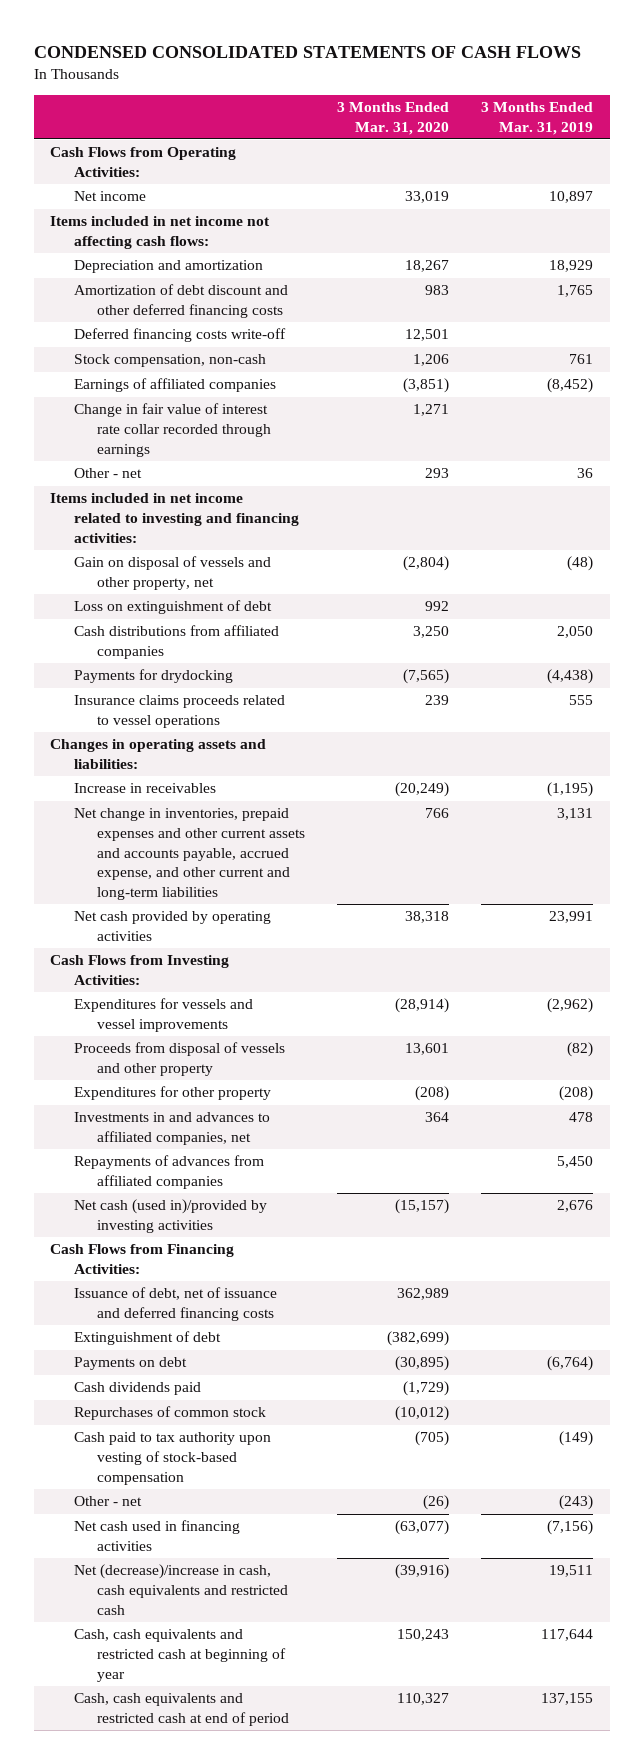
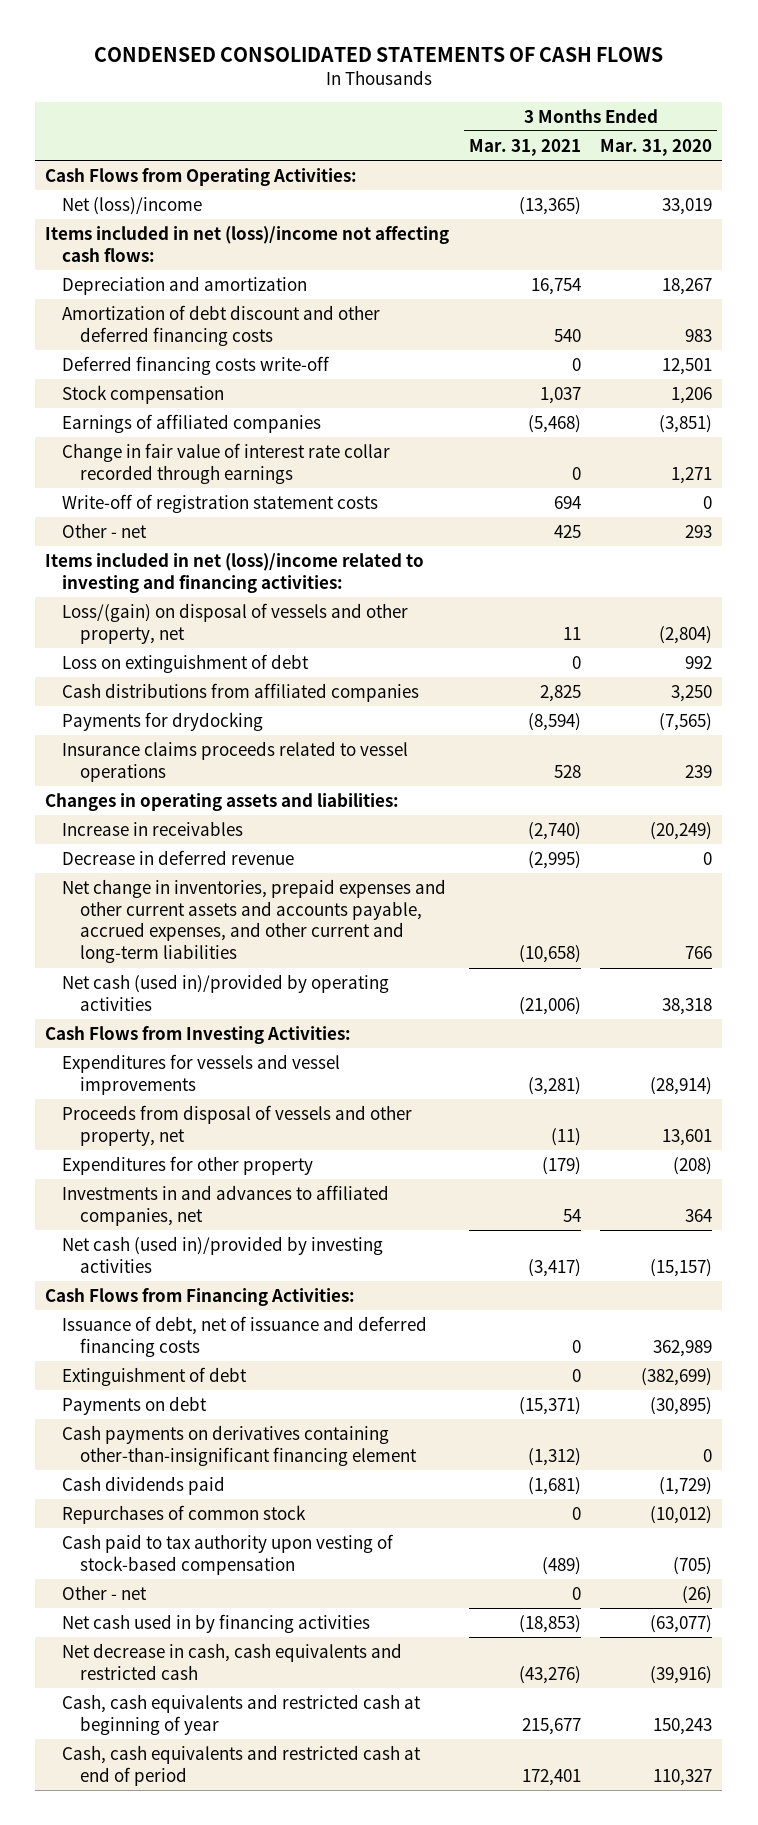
[481,101,594,135] 3 Months Ended Mar. 31, 2019 -> none
none -> [468,138,581,156] Mar. 31, 2021
[73,191,146,202] Net income -> [62,196,203,215] Net (loss)/income
[50,216,271,250] Items included in net income not affecting cash flows: -> [45,225,450,262] Items included in net (loss)/income not affecting cash flows:
[73,354,266,368] Stock compensation, non-cash -> [62,384,225,404] Stock compensation
none -> [62,493,379,513] Write-off of registration statement costs
[50,493,299,543] Items included in net income related to investing and financing activities: -> [45,552,425,593] Items included in net (loss)/income related to investing and financing activities:
[73,556,271,591] Gain on disposal of vessels and other property, net -> [62,602,409,644] Loss/(gain) on disposal of vessels and other property, net
none -> [62,849,295,865] Decrease in deferred revenue
[73,808,305,901] Net change in inventories, prepaid expenses and other current assets and accounts payable, accrued expense, and other current and long-term liabilities -> [62,878,447,964] Net change in inventories, prepaid expenses and other current assets and accounts payable, accrued expenses, and other current and long-term liabilities
[73,911,271,942] Net cash provided by operating activities -> [62,973,390,1011] Net cash (used in)/provided by operating activities
[73,1042,285,1077] Proceeds from disposal of vessels and other property -> [62,1104,413,1146] Proceeds from disposal of vessels and other property, net
[73,1155,264,1190] Repayments of advances from affiliated companies -> none
none -> [62,1424,417,1466] Cash payments on derivatives containing other-than-insignificant financing element
[73,1520,240,1552] Net cash used in financing activities -> [62,1613,371,1633] Net cash used in by financing activities
[73,1564,288,1615] Net (decrease)/increase in cash, cash equivalents and restricted cash -> [62,1642,403,1680] Net decrease in cash, cash equivalents and restricted cash

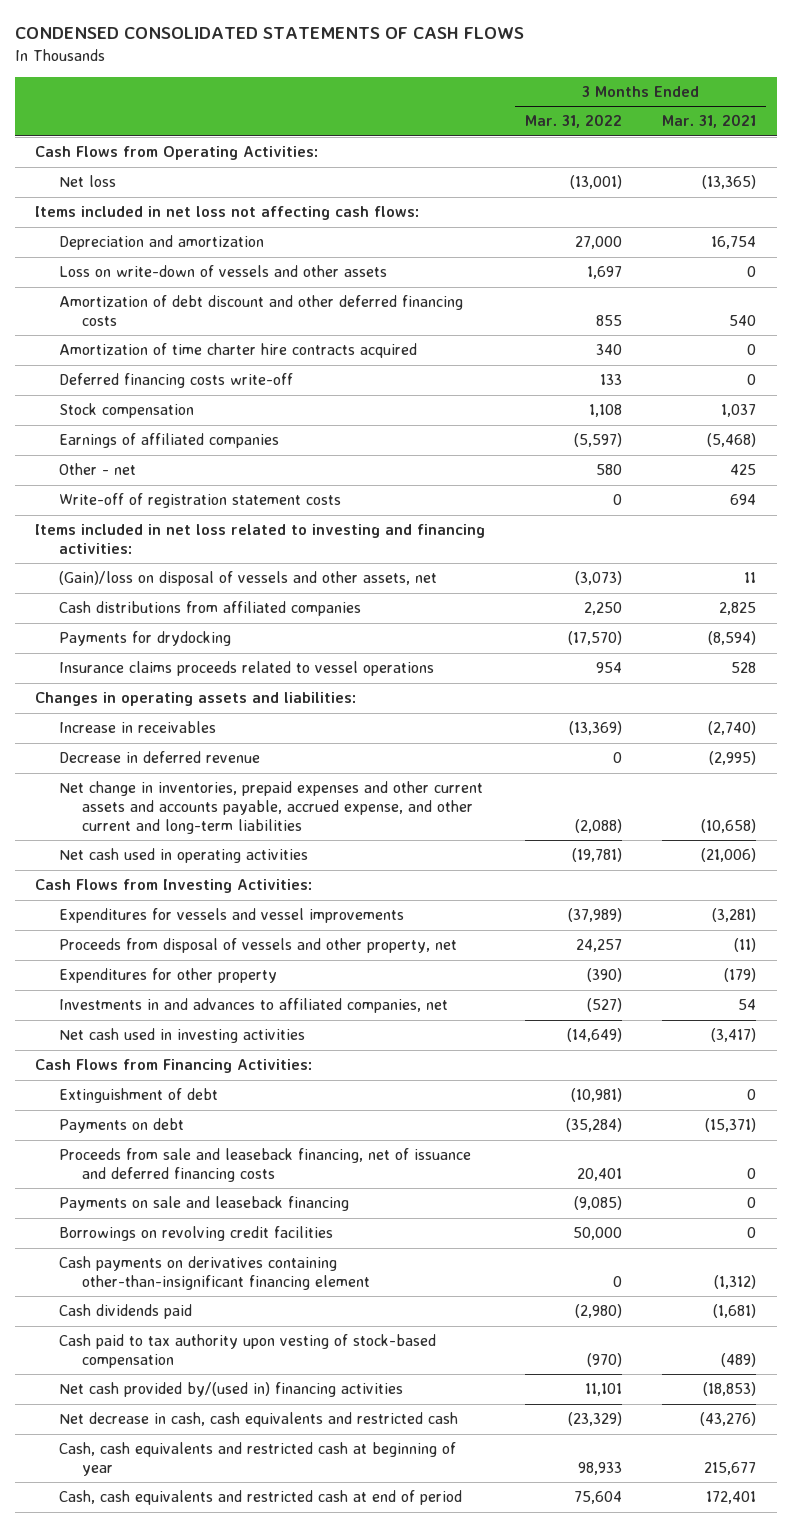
[600,138,713,156] Mar. 31, 2020 -> none
none -> [525,114,623,129] Mar. 31, 2022
[62,196,203,215] Net (loss)/income -> [58,175,116,188] Net loss
[45,225,450,262] Items included in net (loss)/income not affecting cash flows: -> [34,206,419,221] Items included in net loss not affecting cash flows:
none -> [58,265,387,278] Loss on write-down of vessels and other assets
none -> [58,343,417,359] Amortization of time charter hire contracts acquired
[62,442,391,484] Change in fair value of interest rate collar recorded through earnings -> none
[62,653,310,673] Loss on extinguishment of debt -> none
[62,493,379,513] Write-off of registration statement costs -> [58,493,341,509] Write-off of registration statement costs
[45,552,425,593] Items included in net (loss)/income related to investing and financing activities: -> [34,524,485,554] Items included in net loss related to investing and financing activities:
[62,602,409,644] Loss/(gain) on disposal of vessels and other property, net -> [58,571,437,587] (Gain)/loss on disposal of vessels and other assets, net
[62,878,447,964] Net change in inventories, prepaid expenses and other current assets and accounts payable, accrued expenses, and other current and long-term liabilities -> [58,781,483,834] Net change in inventories, prepaid expenses and other current assets and accounts payable, accrued expense, and other current and long-term liabilities
[62,973,390,1011] Net cash (used in)/provided by operating activities -> [58,848,308,864] Net cash used in operating activities
[62,1235,384,1273] Net cash (used in)/provided by investing activities -> [58,1028,305,1044] Net cash used in investing activities
[62,1315,428,1357] Issuance of debt, net of issuance and deferred financing costs -> none
none -> [58,1148,471,1182] Proceeds from sale and leaseback financing, net of issuance and deferred financing costs
none -> [58,1196,349,1212] Payments on sale and leaseback financing
none -> [58,1226,333,1242] Borrowings on revolving credit facilities
[62,1504,307,1524] Repurchases of common stock -> none
[62,1584,148,1600] Other - net -> none
[62,1613,371,1633] Net cash used in by financing activities -> [58,1382,403,1398] Net cash provided by/(used in) financing activities

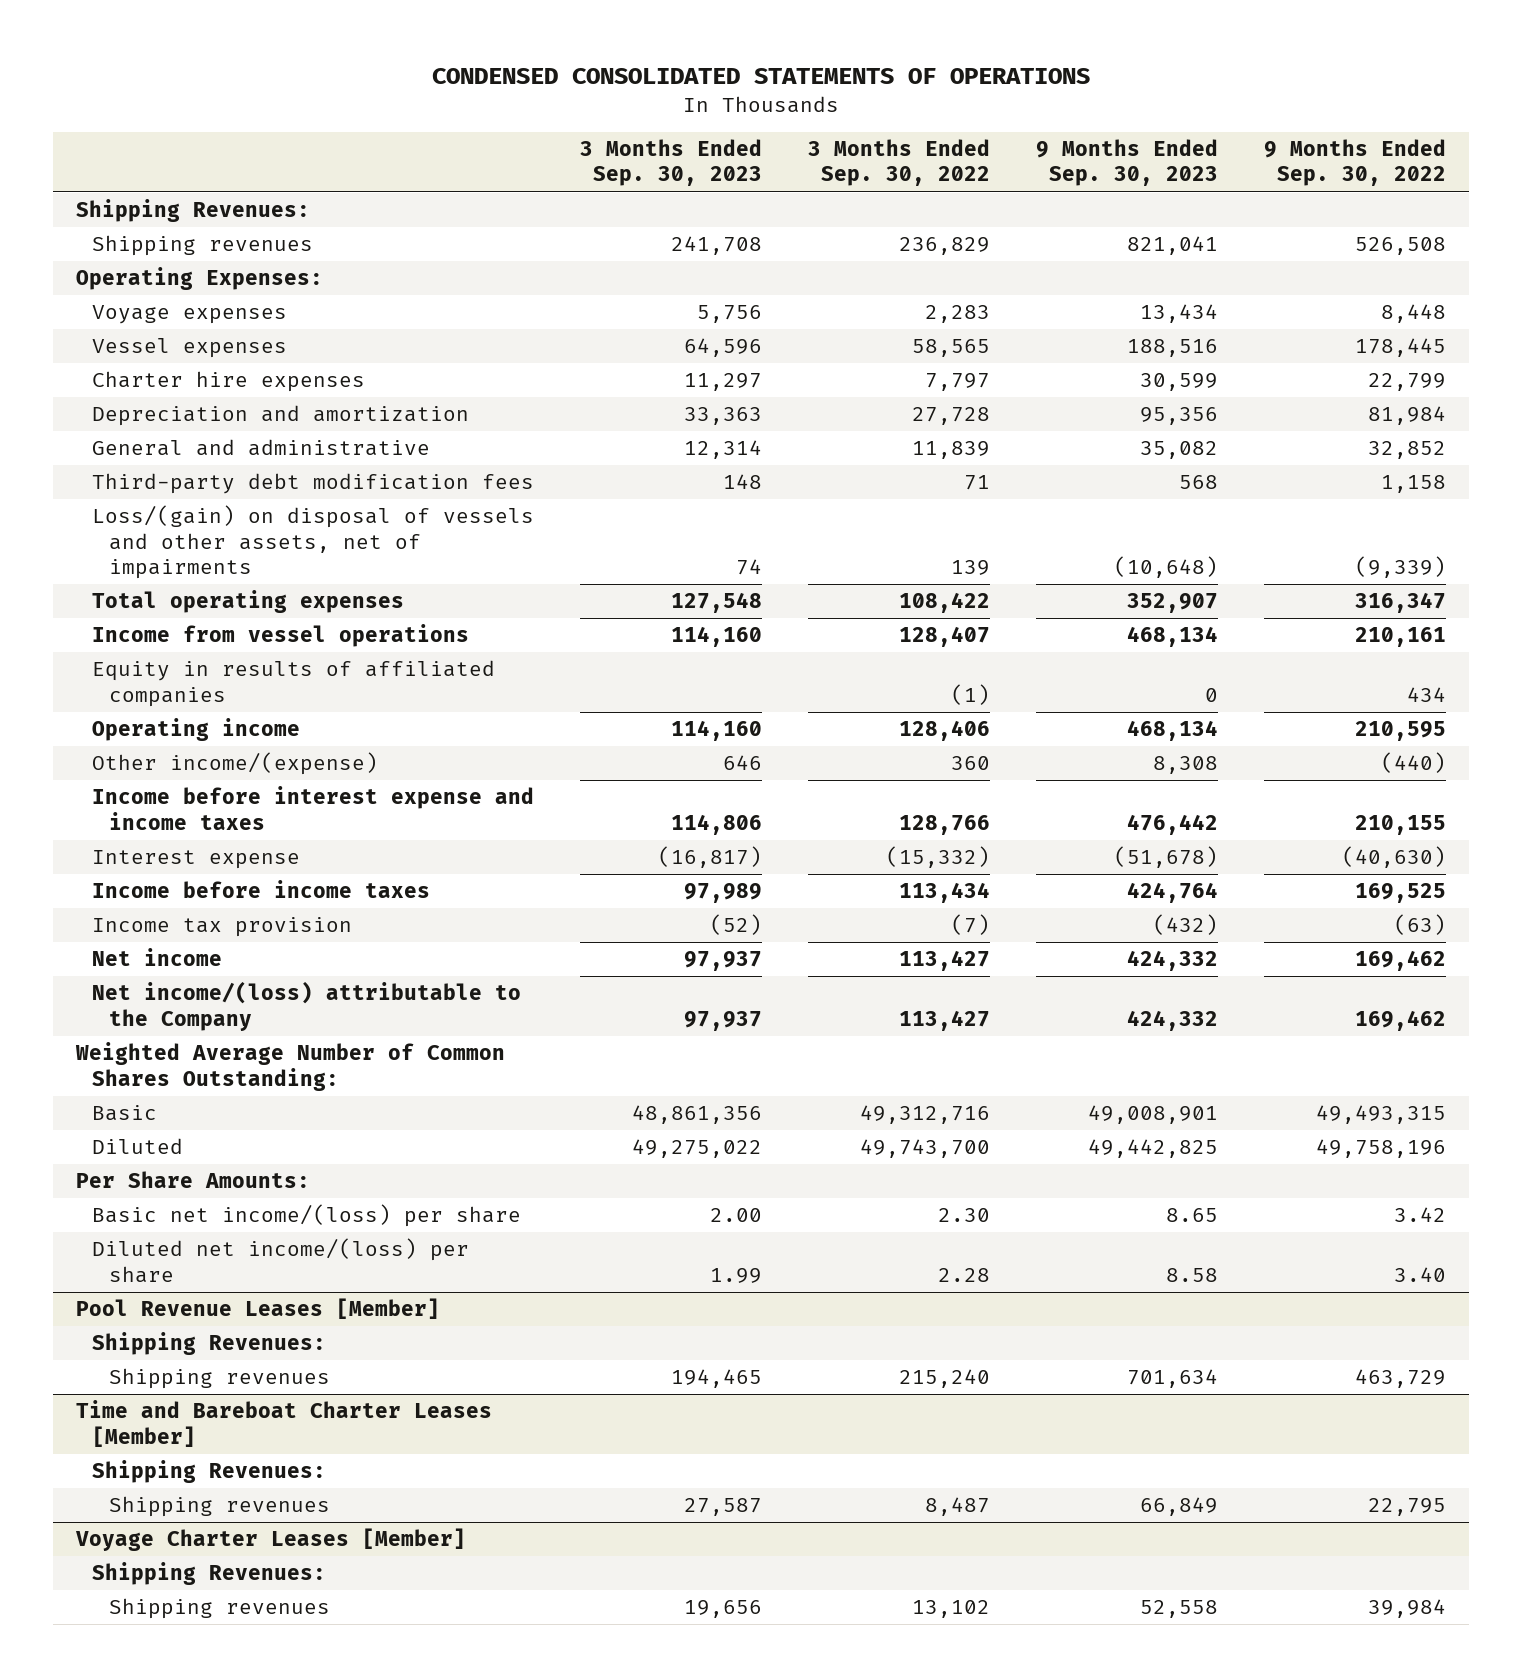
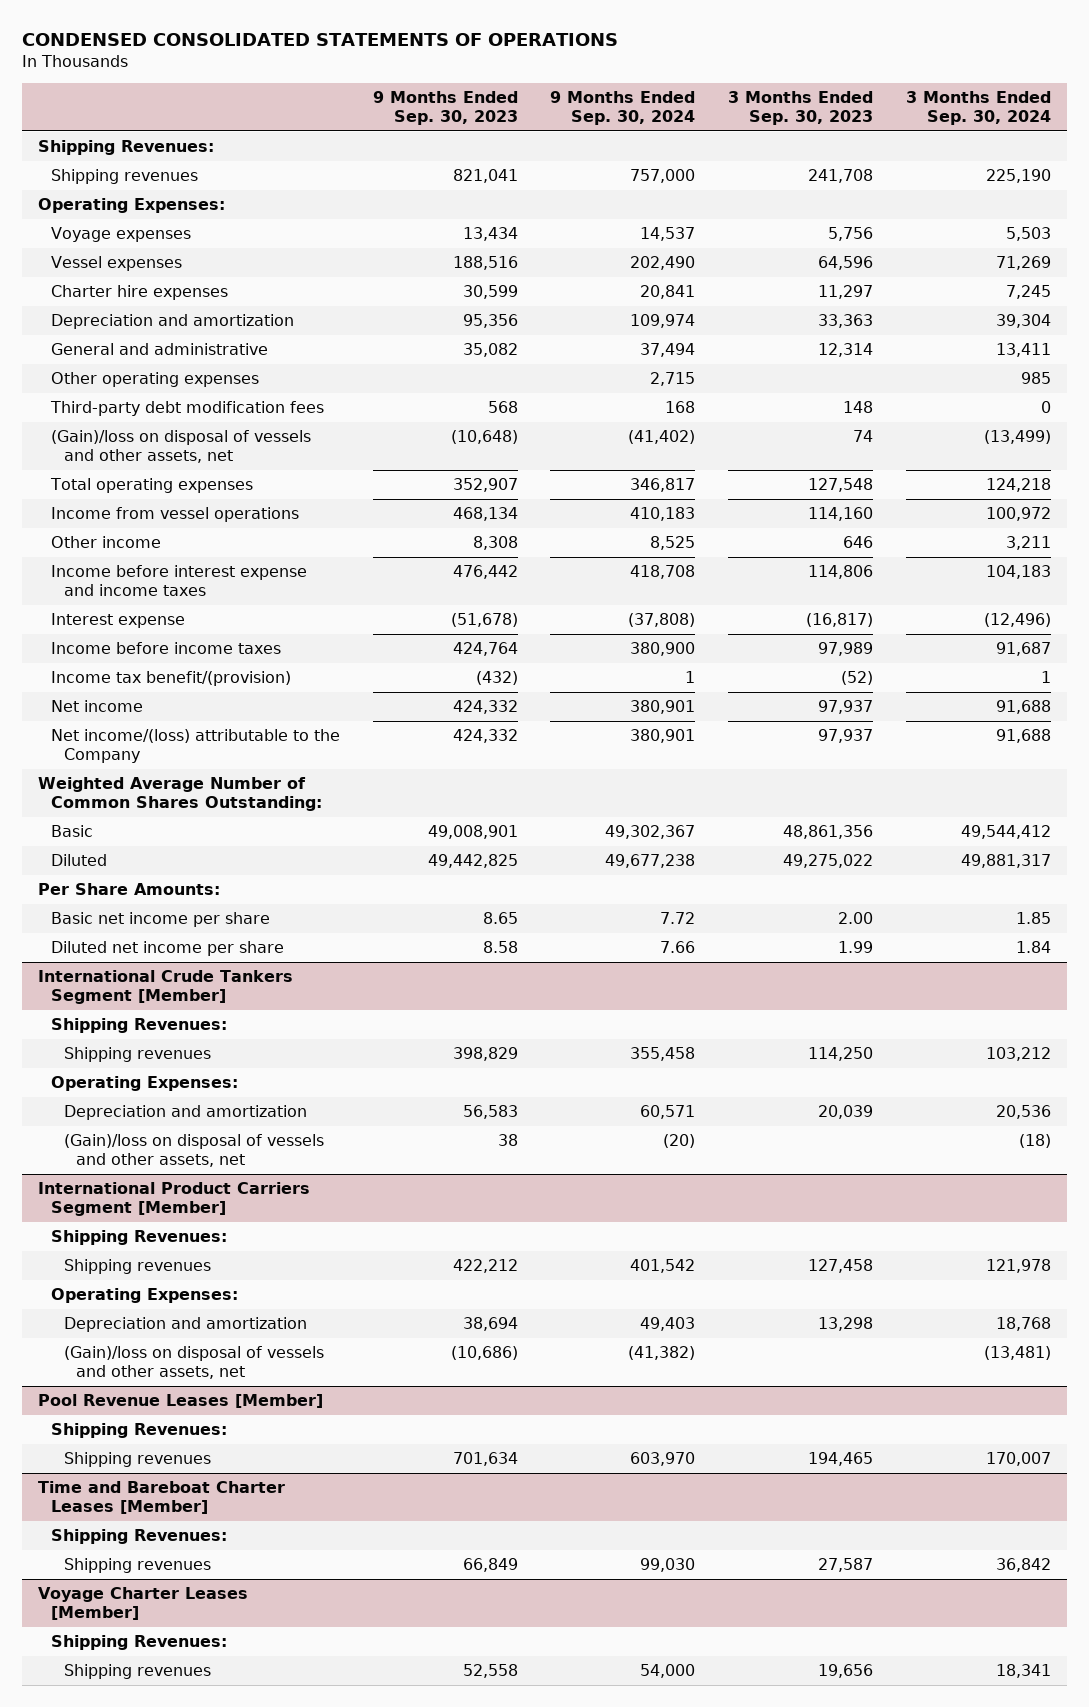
[808,139,991,187] 3 Months Ended Sep. 30, 2022 -> none
[1264,139,1447,187] 9 Months Ended Sep. 30, 2022 -> none
none -> [550,91,696,126] 9 Months Ended Sep. 30, 2024
none -> [905,91,1051,126] 3 Months Ended Sep. 30, 2024
none -> [50,372,259,388] Other operating expenses
[92,505,535,579] Loss/(gain) on disposal of vessels and other assets, net of impairments -> [50,430,311,464] (Gain)/loss on disposal of vessels and other assets, net
[92,660,496,707] Equity in results of affiliated companies -> none
[92,718,301,742] Operating income -> none
[92,752,379,776] Other income/(expense) -> [50,536,161,549] Other income
[92,917,353,938] Income tax provision -> [50,671,291,687] Income tax benefit/(provision)
[92,1204,522,1228] Basic net income/(loss) per share -> [50,912,270,928] Basic net income per share
[92,1238,470,1283] Diluted net income/(loss) per share -> [50,941,284,957] Diluted net income per share
none -> [37,970,293,1005] International Crude Tankers Segment [Member]
none -> [50,1018,227,1034] Shipping Revenues:
none -> [63,1047,211,1063] Shipping revenues
none -> [50,1076,238,1092] Operating Expenses:
none -> [63,1105,307,1121] Depreciation and amortization
none -> [63,1134,324,1168] (Gain)/loss on disposal of vessels and other assets, net
none -> [37,1182,310,1217] International Product Carriers Segment [Member]
none -> [50,1230,227,1246] Shipping Revenues:
none -> [63,1259,211,1275] Shipping revenues
none -> [50,1288,238,1304] Operating Expenses:
none -> [63,1317,307,1333] Depreciation and amortization
none -> [63,1346,324,1380] (Gain)/loss on disposal of vessels and other assets, net

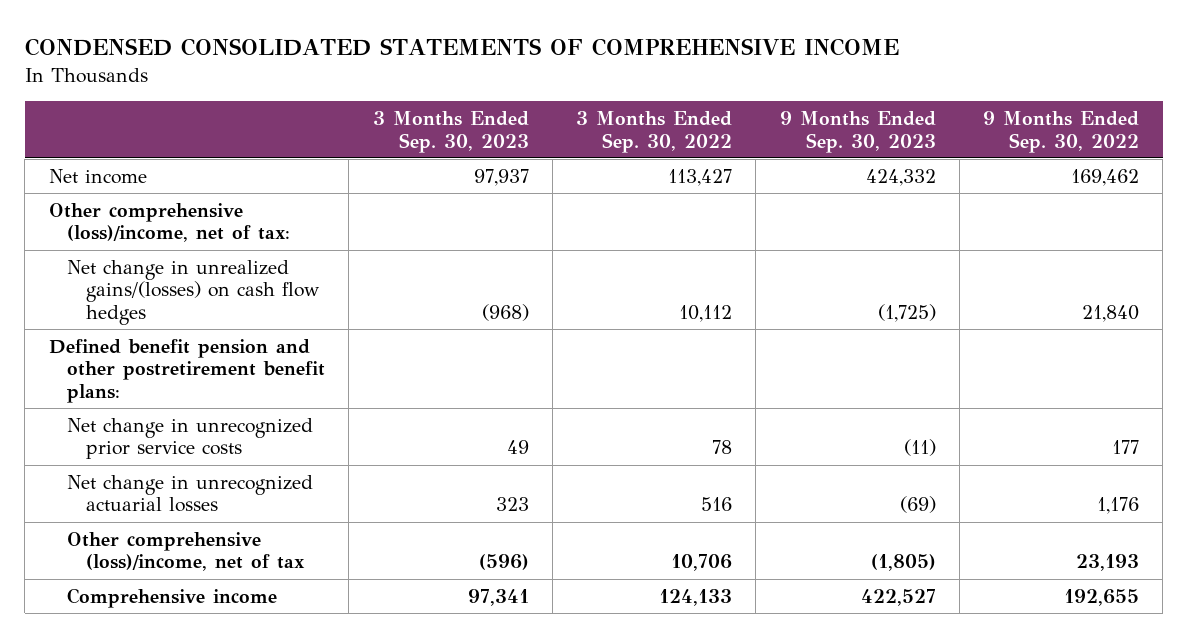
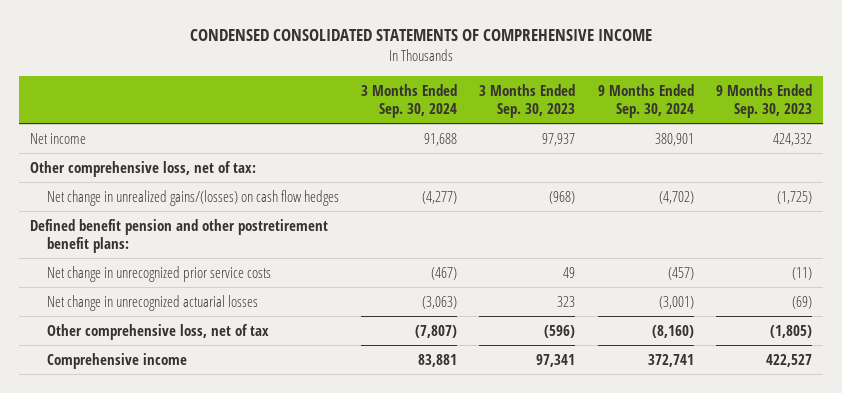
[576,111,733,153] 3 Months Ended Sep. 30, 2022 -> none
[983,111,1140,153] 9 Months Ended Sep. 30, 2022 -> none
none -> [361,83,458,118] 3 Months Ended Sep. 30, 2024
none -> [597,83,694,118] 9 Months Ended Sep. 30, 2024
[48,202,291,243] Other comprehensive (loss)/income, net of tax: -> [29,160,256,177] Other comprehensive loss, net of tax:
[67,531,305,572] Other comprehensive (loss)/income, net of tax -> [46,323,269,340] Other comprehensive loss, net of tax

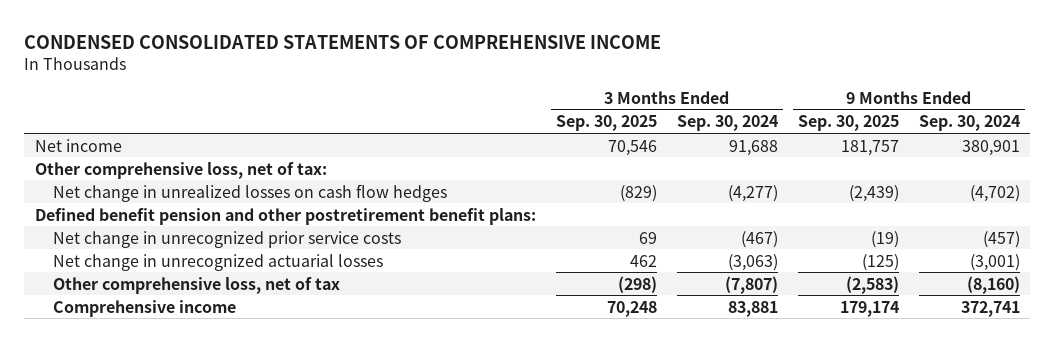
[479,83,576,118] 3 Months Ended Sep. 30, 2023 -> none
[715,83,812,118] 9 Months Ended Sep. 30, 2023 -> none
none -> [555,115,657,132] Sep. 30, 2025
none -> [797,115,899,132] Sep. 30, 2025
[46,189,339,206] Net change in unrealized gains/(losses) on cash flow hedges -> [52,183,447,202] Net change in unrealized losses on cash flow hedges

